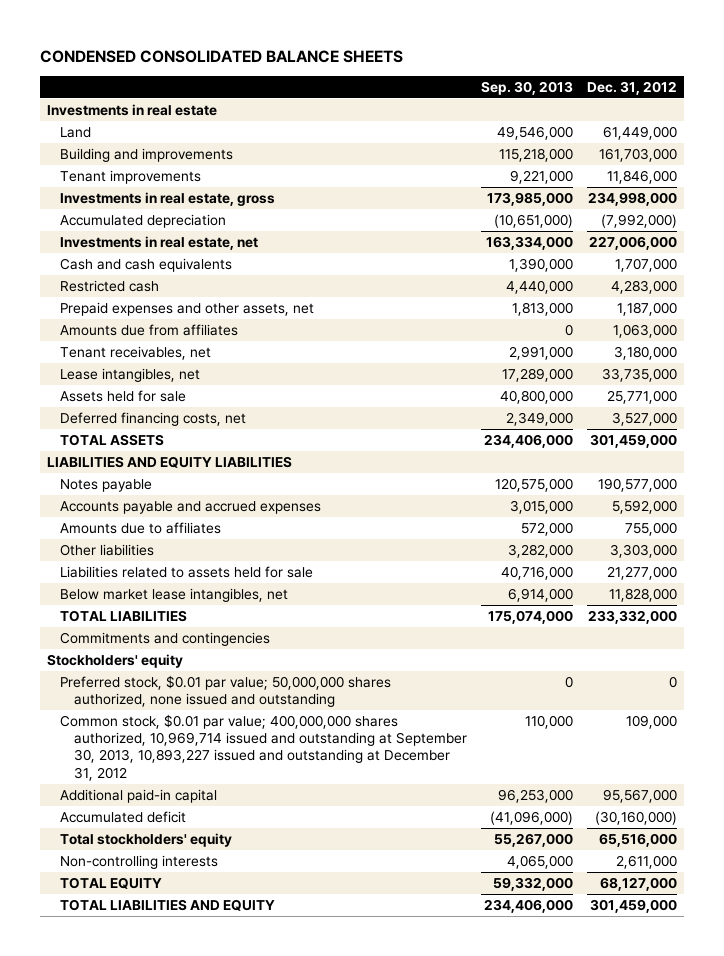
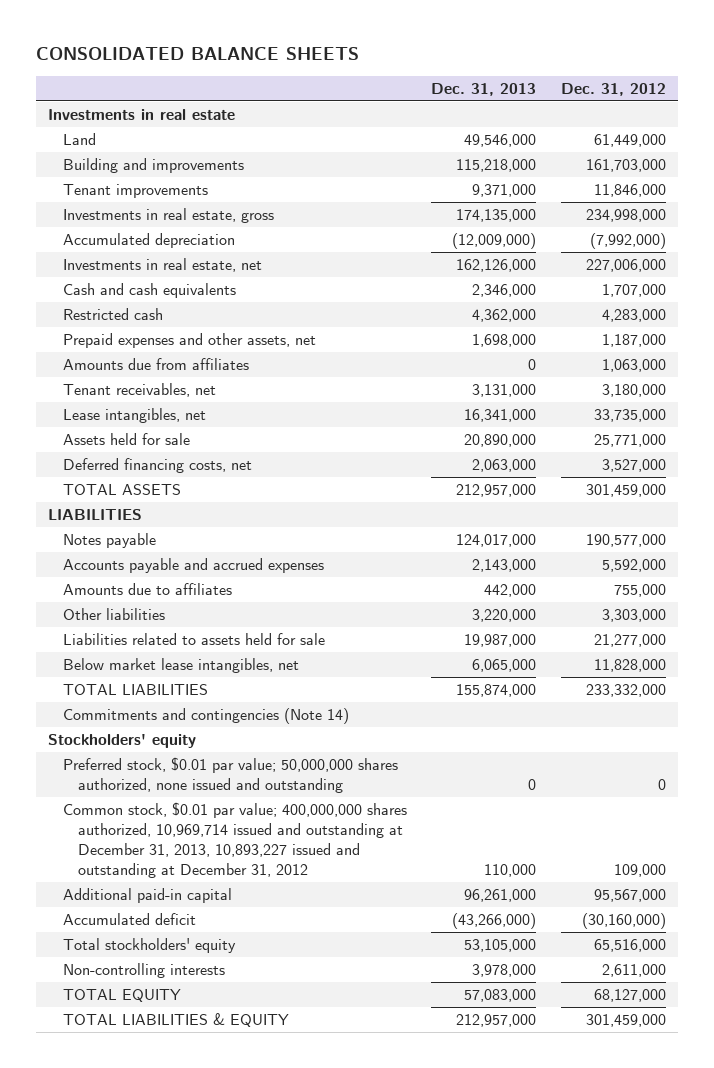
[40,49,404,63] CONDENSED CONSOLIDATED BALANCE SHEETS -> [35,47,359,61] CONSOLIDATED BALANCE SHEETS
[480,80,573,95] Sep. 30, 2013 -> none
none -> [431,82,537,96] Dec. 31, 2013
[47,455,293,468] LIABILITIES AND EQUITY LIABILITIES -> none
none -> [48,508,143,520] LIABILITIES
[60,631,271,646] Commitments and contingencies -> [62,707,349,724] Commitments and contingencies (Note 14)
[60,713,467,781] Common stock, $0.01 par value; 400,000,000 shares authorized, 10,969,714 issued and outstanding at September 30, 2013, 10,893,227 issued and outstanding at December 31, 2012 -> [62,801,407,878] Common stock, $0.01 par value; 400,000,000 shares authorized, 10,969,714 issued and outstanding at December 31, 2013, 10,893,227 issued and outstanding at December 31, 2012
[60,898,276,911] TOTAL LIABILITIES AND EQUITY -> [62,1012,289,1027] TOTAL LIABILITIES & EQUITY

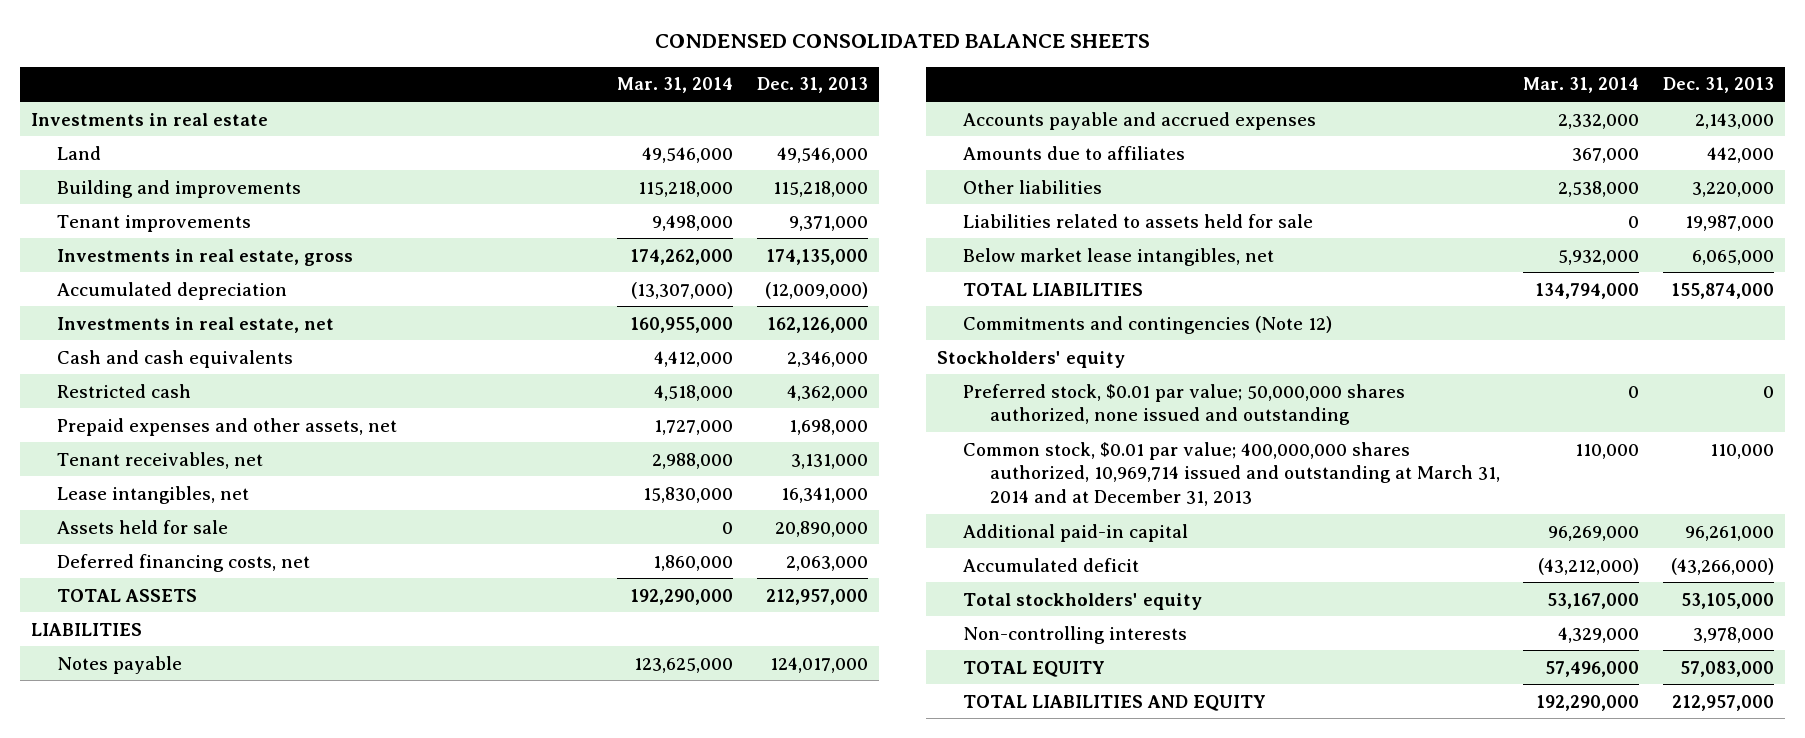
[35,47,359,61] CONSOLIDATED BALANCE SHEETS -> [655,34,1151,49] CONDENSED CONSOLIDATED BALANCE SHEETS
[560,82,666,96] Dec. 31, 2012 -> none
none -> [617,77,734,94] Mar. 31, 2014
[62,357,249,370] Amounts due from affiliates -> none
[62,707,349,724] Commitments and contingencies (Note 14) -> [963,315,1333,334] Commitments and contingencies (Note 12)
[62,801,407,878] Common stock, $0.01 par value; 400,000,000 shares authorized, 10,969,714 issued and outstanding at December 31, 2013, 10,893,227 issued and outstanding at December 31, 2012 -> [963,441,1500,506] Common stock, $0.01 par value; 400,000,000 shares authorized, 10,969,714 issued and outstanding at March 31, 2014 and at December 31, 2013
[62,1012,289,1027] TOTAL LIABILITIES & EQUITY -> [963,694,1267,711] TOTAL LIABILITIES AND EQUITY

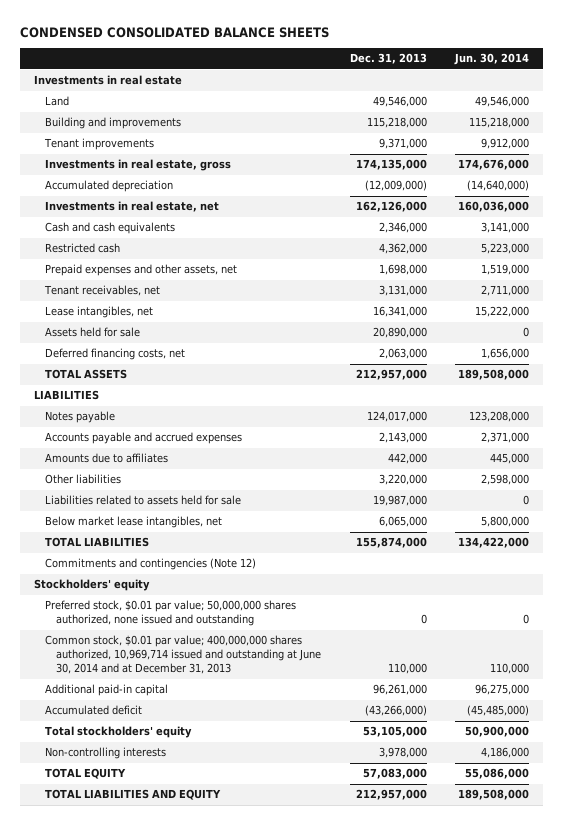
[617,77,734,94] Mar. 31, 2014 -> none
none -> [453,53,529,66] Jun. 30, 2014
[963,441,1500,506] Common stock, $0.01 par value; 400,000,000 shares authorized, 10,969,714 issued and outstanding at March 31, 2014 and at December 31, 2013 -> [45,635,322,675] Common stock, $0.01 par value; 400,000,000 shares authorized, 10,969,714 issued and outstanding at June 30, 2014 and at December 31, 2013

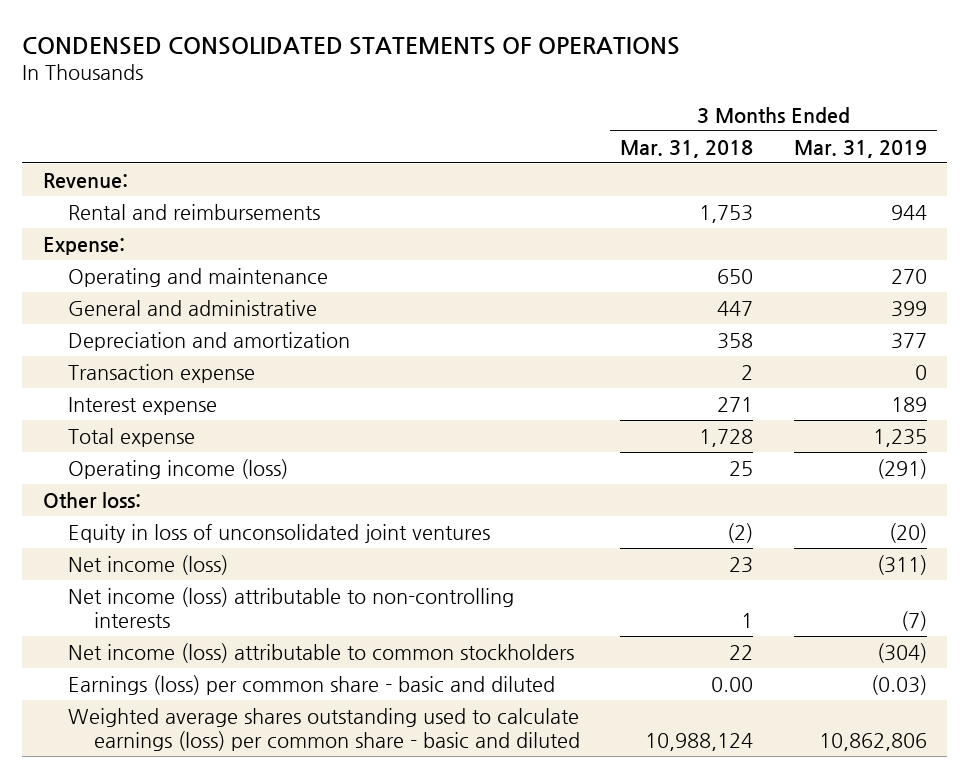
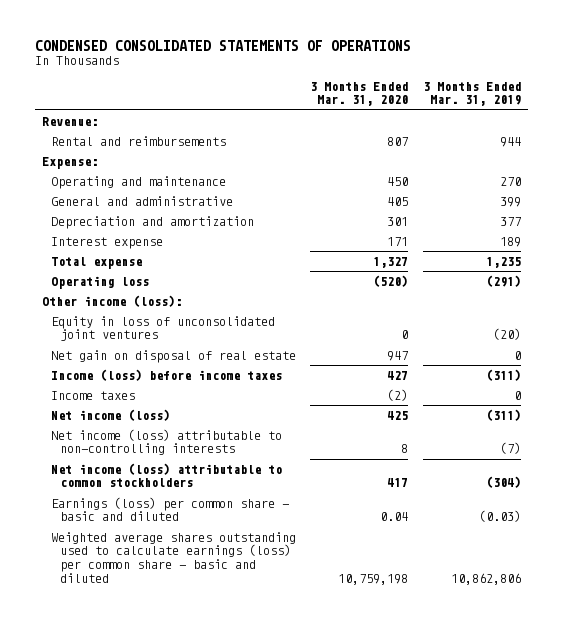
[620,139,754,158] Mar. 31, 2018 -> none
none -> [310,81,409,107] 3 Months Ended Mar. 31, 2020
[68,363,256,383] Transaction expense -> none
[68,458,289,479] Operating income (loss) -> [50,275,149,289] Operating loss
[42,491,141,508] Other loss: -> [41,294,182,307] Other income (loss):
none -> [50,349,296,363] Net gain on disposal of real estate
none -> [50,368,282,381] Income (loss) before income taxes
none -> [50,390,135,400] Income taxes

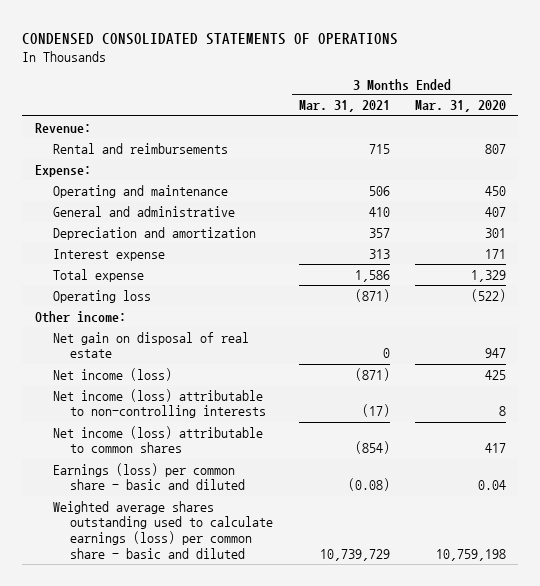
[422,81,521,107] 3 Months Ended Mar. 31, 2019 -> none
none -> [298,100,390,113] Mar. 31, 2021
[387,196,409,206] 405 -> [484,206,506,217] 407
[50,315,275,342] Equity in loss of unconsolidated joint ventures -> none
[373,256,409,268] 1,327 -> [470,269,506,282] 1,329
[373,274,409,287] (520) -> [470,288,506,302] (522)
[41,294,182,307] Other income (loss): -> [34,310,126,323] Other income:
[50,368,282,381] Income (loss) before income taxes -> none
[50,390,135,400] Income taxes -> none
[50,462,282,488] Net income (loss) attributable to common stockholders -> [52,425,263,454] Net income (loss) attributable to common shares

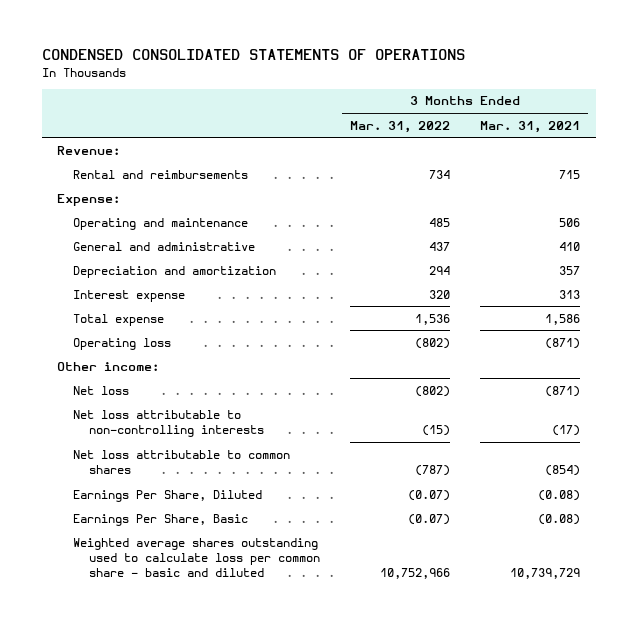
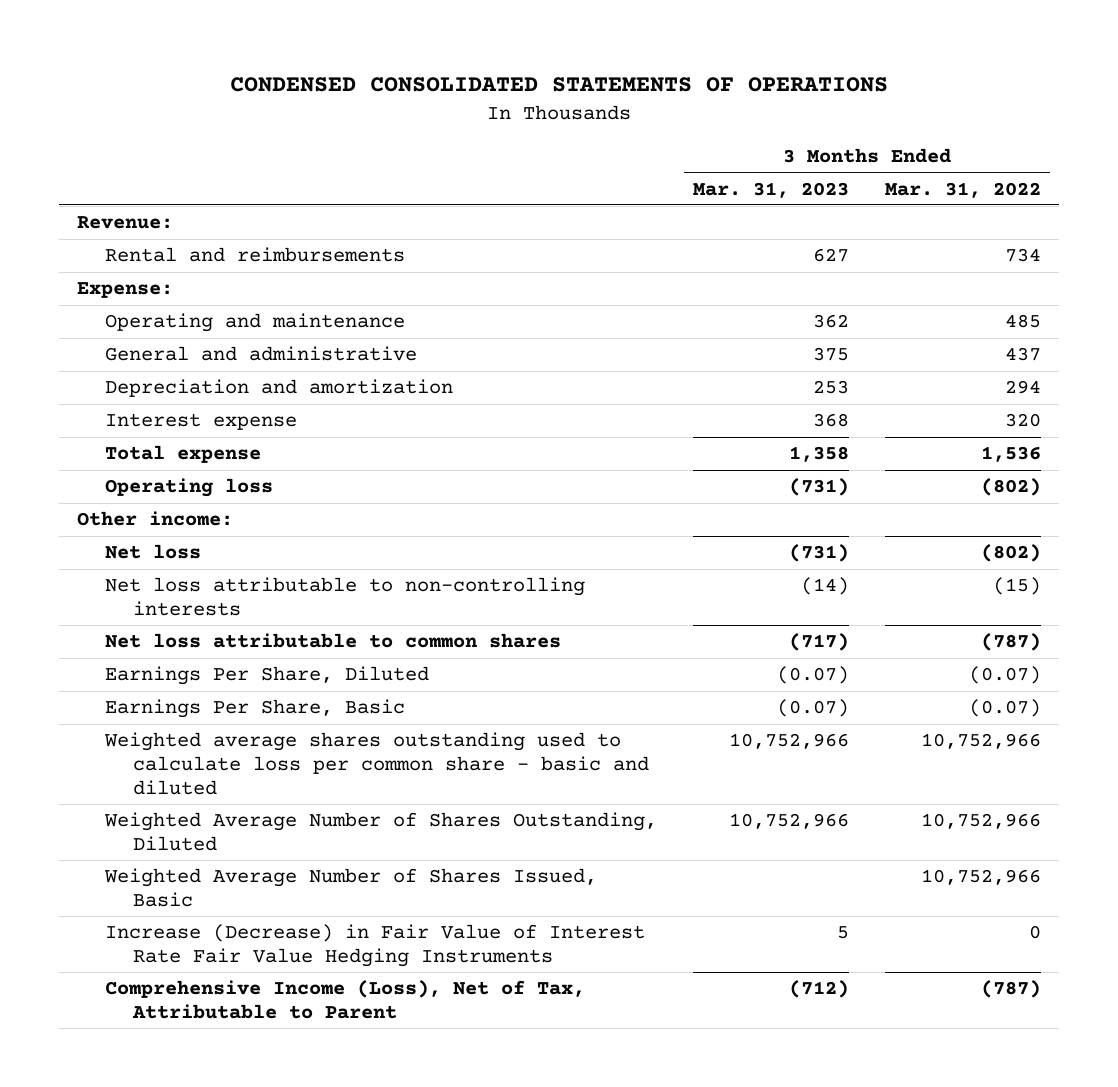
[480,120,581,133] Mar. 31, 2021 -> none
none -> [692,181,849,198] Mar. 31, 2023
none -> [103,812,657,852] Weighted Average Number of Shares Outstanding, Diluted
none -> [103,868,597,908] Weighted Average Number of Shares Issued, Basic
none -> [104,924,645,968] Increase (Decrease) in Fair Value of Interest Rate Fair Value Hedging Instruments
none -> [104,980,585,1020] Comprehensive Income (Loss), Net of Tax, Attributable to Parent

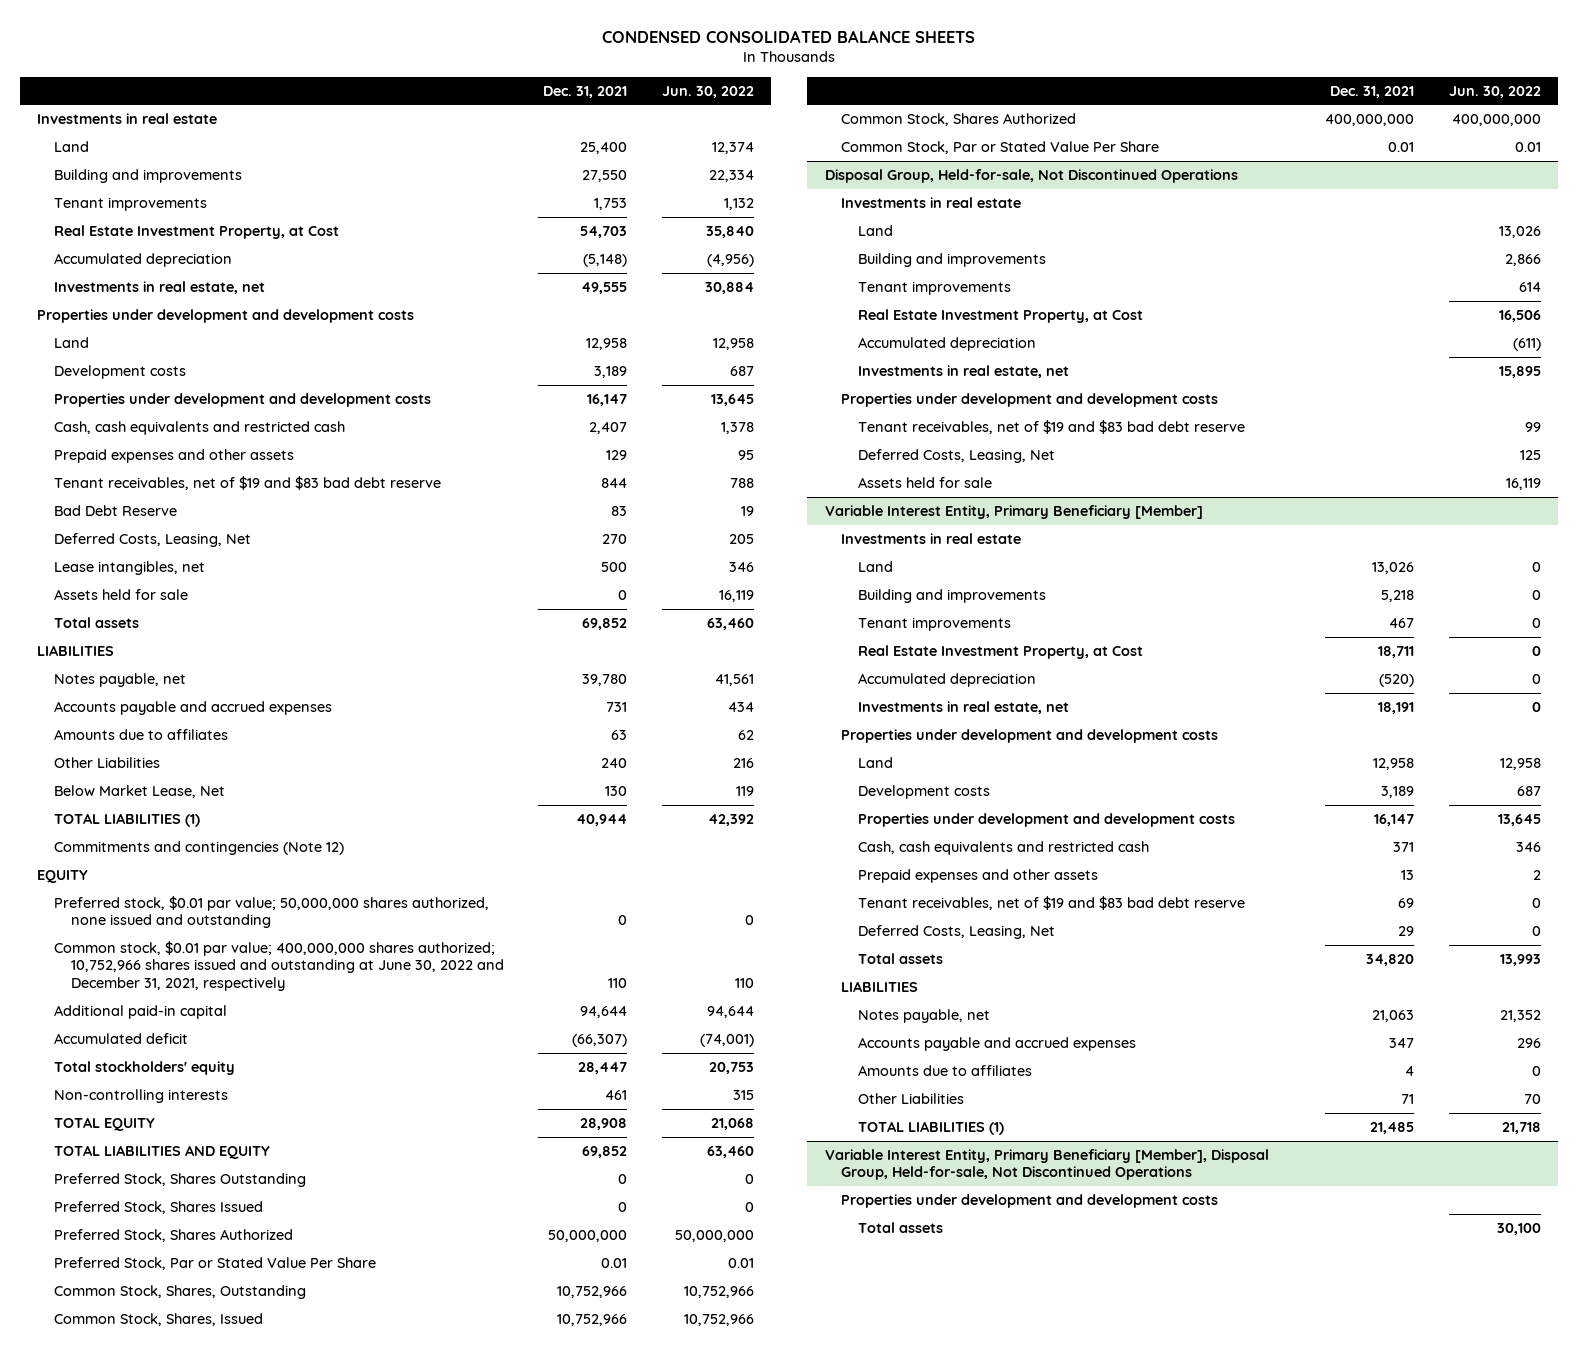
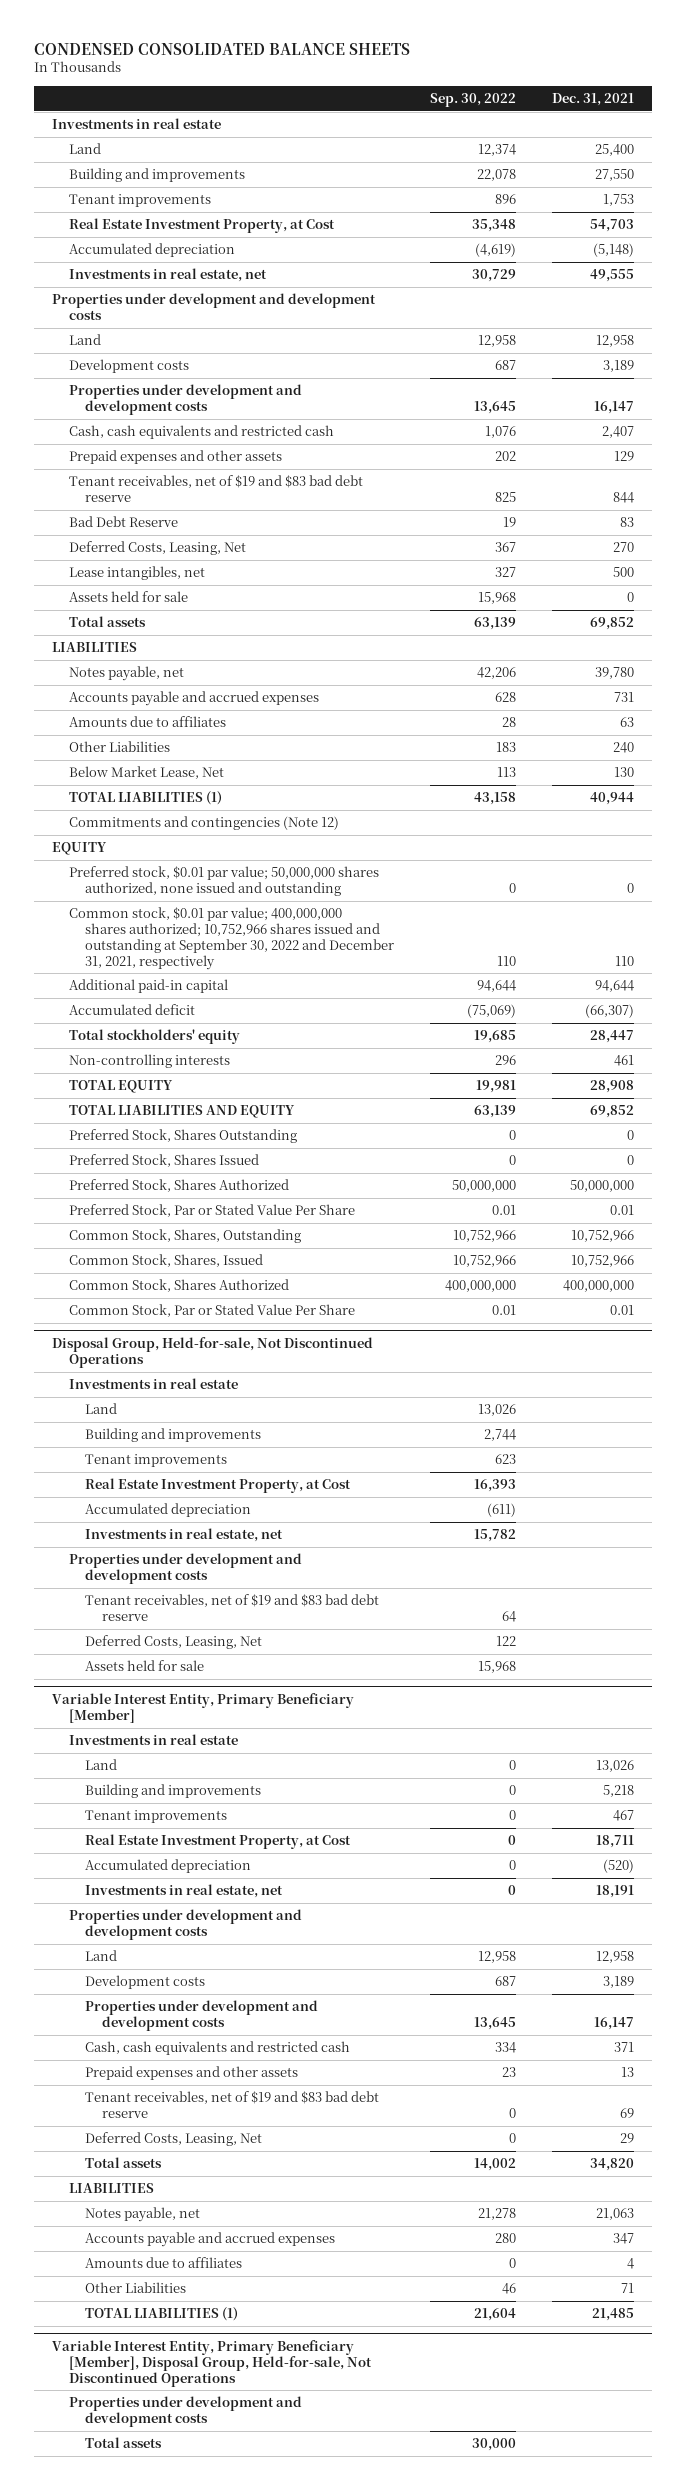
[661,85,754,98] Jun. 30, 2022 -> none
none -> [430,92,517,107] Sep. 30, 2022
[54,940,504,991] Common stock, $0.01 par value; 400,000,000 shares authorized; 10,752,966 shares issued and outstanding at June 30, 2022 and December 31, 2021, respectively -> [68,907,395,970] Common stock, $0.01 par value; 400,000,000 shares authorized; 10,752,966 shares issued and outstanding at September 30, 2022 and December 31, 2021, respectively

